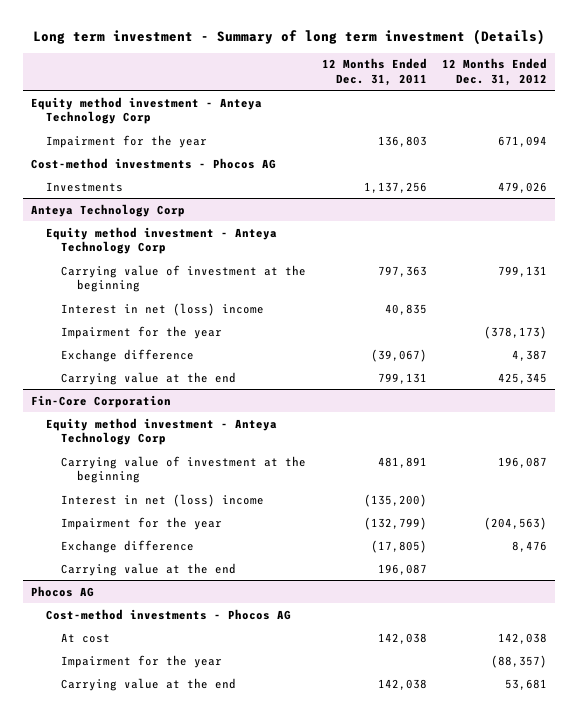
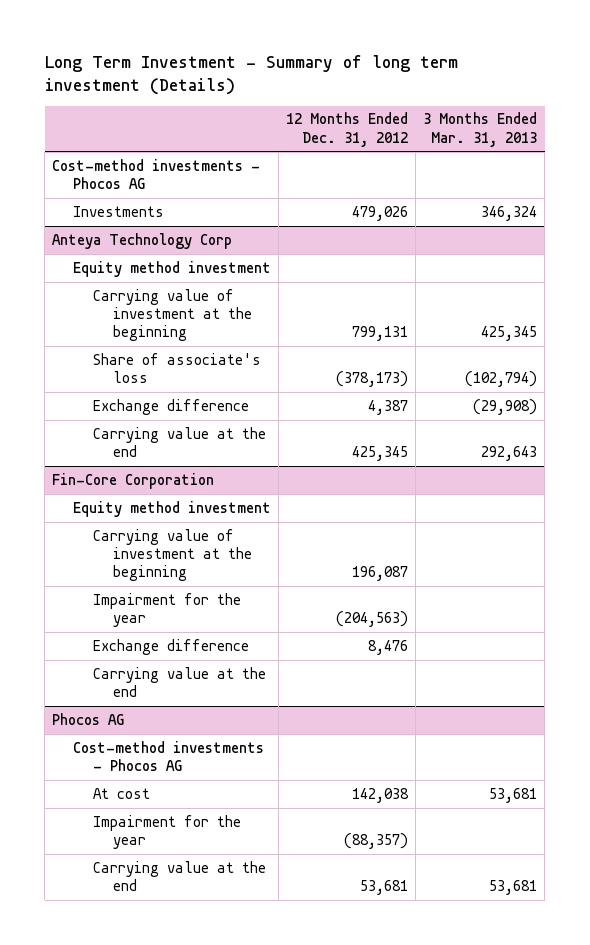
[33,29,546,46] Long term investment - Summary of long term investment (Details) -> [44,54,458,95] Long Term Investment - Summary of long term investment (Details)
[321,58,427,86] 12 Months Ended Dec. 31, 2011 -> none
none -> [423,112,538,147] 3 Months Ended Mar. 31, 2013
[30,96,262,125] Equity method investment - Anteya Technology Corp -> none
[46,134,208,148] Impairment for the year -> none
[46,226,278,255] Equity method investment - Anteya Technology Corp -> [72,260,271,277] Equity method investment
[61,302,265,316] Interest in net (loss) income -> none
[61,325,223,339] Impairment for the year -> [92,352,261,384] Share of associate's loss
[46,417,278,446] Equity method investment - Anteya Technology Corp -> [72,500,271,517] Equity method investment
[61,493,265,507] Interest in net (loss) income -> none

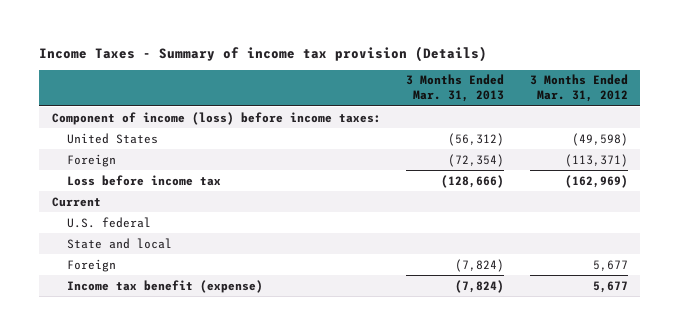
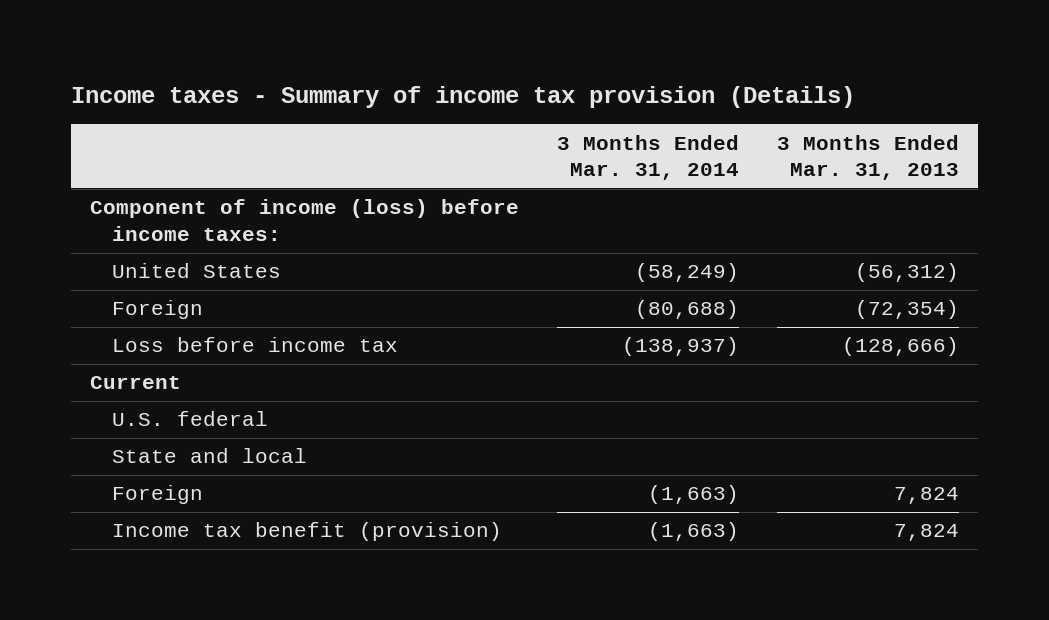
[39,45,488,62] Income Taxes - Summary of income tax provision (Details) -> [71,86,856,109] Income taxes - Summary of income tax provision (Details)
[529,74,628,103] 3 Months Ended Mar. 31, 2012 -> none
none -> [556,134,739,181] 3 Months Ended Mar. 31, 2014
[455,258,505,272] (7,824) -> [893,487,959,505] 7,824
[67,279,264,293] Income tax benefit (expense) -> [112,522,503,542] Income tax benefit (provision)
[455,279,505,293] (7,824) -> [893,524,959,542] 7,824

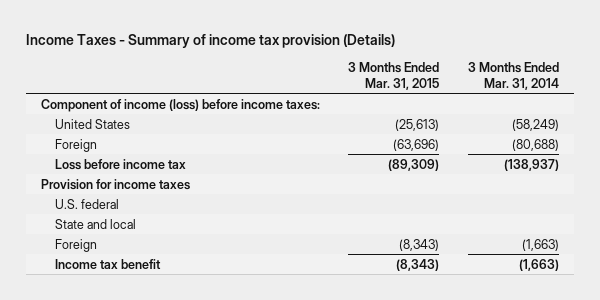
[71,86,856,109] Income taxes - Summary of income tax provision (Details) -> [26,34,396,49] Income Taxes - Summary of income tax provision (Details)
[776,134,959,181] 3 Months Ended Mar. 31, 2013 -> none
none -> [348,62,440,90] 3 Months Ended Mar. 31, 2015
[89,376,181,390] Current -> none
none -> [40,178,190,190] Provision for income taxes
[112,522,503,542] Income tax benefit (provision) -> [54,258,161,269] Income tax benefit

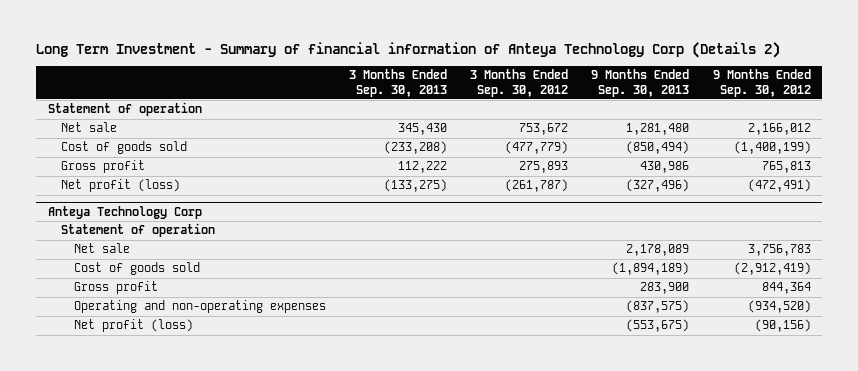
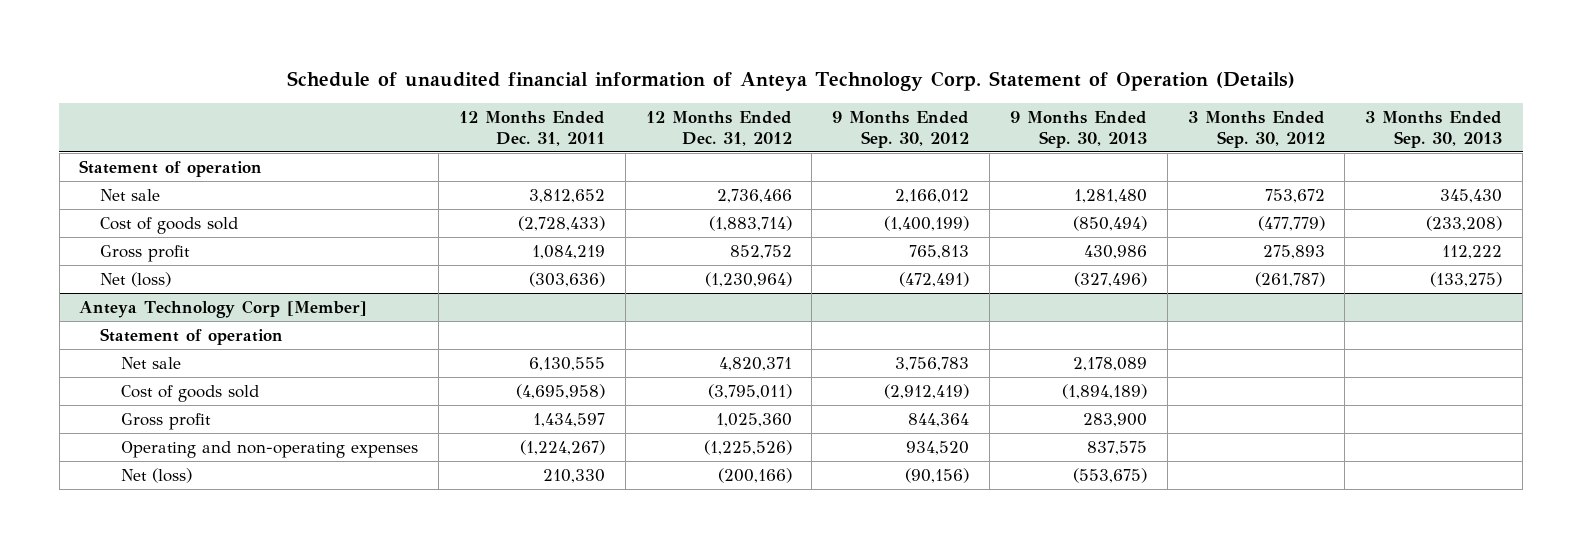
[35,41,780,58] Long Term Investment - Summary of financial information of Anteya Technology Corp (Details 2) -> [286,70,1295,91] Schedule of unaudited financial information of Anteya Technology Corp. Statement of Operation (Details)
none -> [458,111,605,146] 12 Months Ended Dec. 31, 2011
none -> [645,111,792,146] 12 Months Ended Dec. 31, 2012
[60,179,180,193] Net profit (loss) -> [100,272,172,288] Net (loss)
[47,205,202,219] Anteya Technology Corp -> [79,300,368,319] Anteya Technology Corp [Member]
[626,300,690,314] (837,575) -> [1086,441,1147,456] 837,575
[747,300,811,314] (934,520) -> [906,441,970,456] 934,520
[73,319,193,333] Net profit (loss) -> [121,468,193,484] Net (loss)

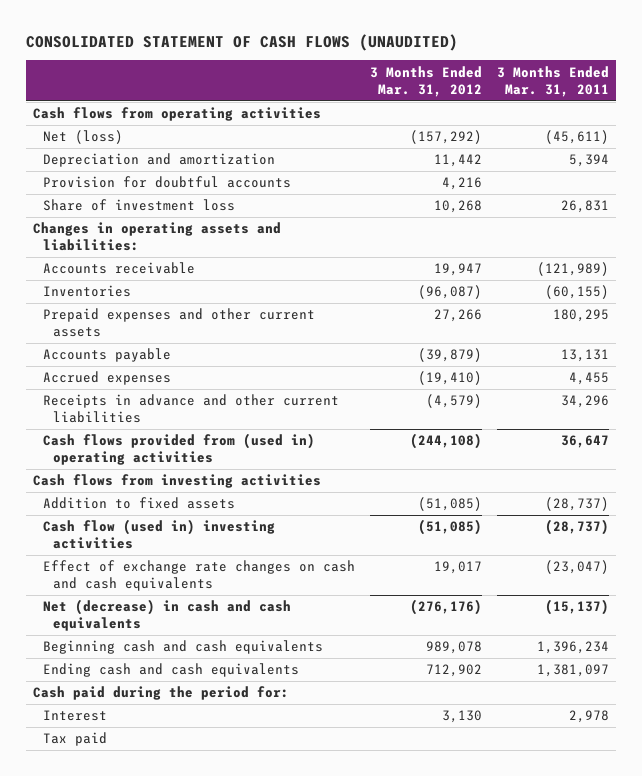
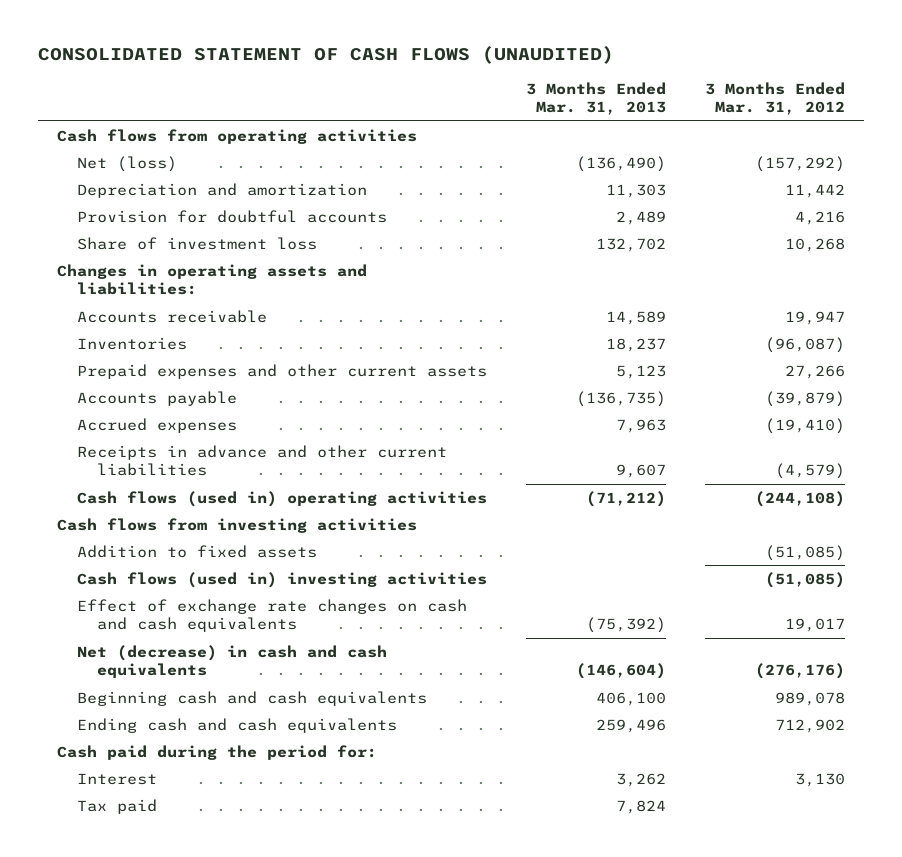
[496,65,609,97] 3 Months Ended Mar. 31, 2011 -> none
none -> [525,81,666,116] 3 Months Ended Mar. 31, 2013
[43,433,316,466] Cash flows provided from (used in) operating activities -> [77,490,488,507] Cash flows (used in) operating activities
[43,519,276,550] Cash flow (used in) investing activities -> [77,571,488,588] Cash flows (used in) investing activities

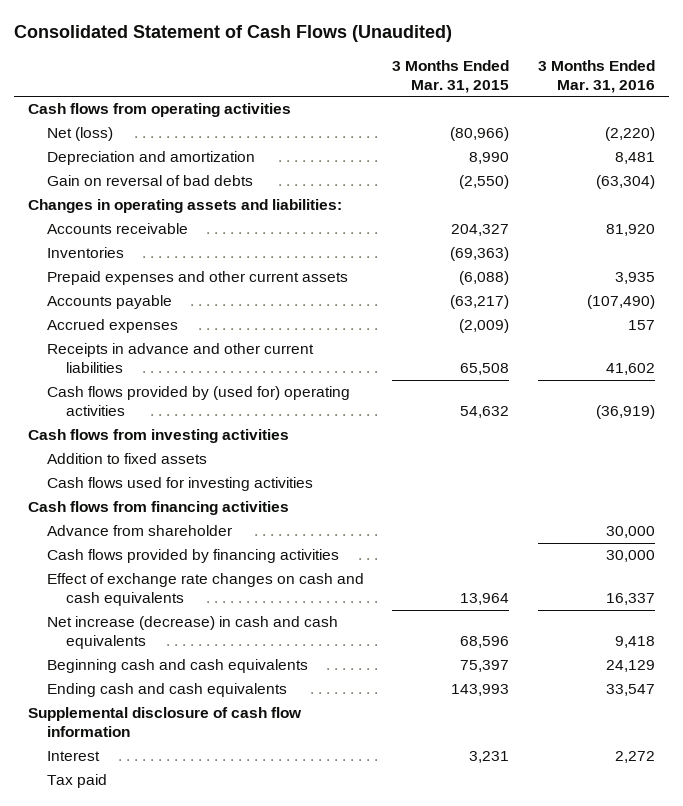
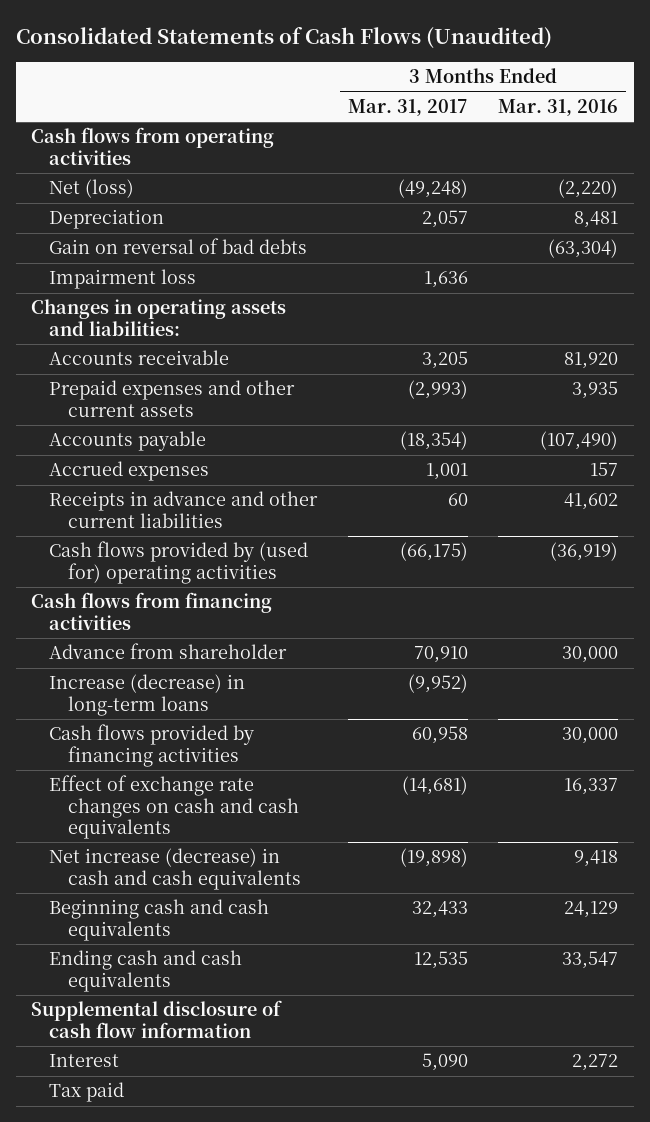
[13,25,452,43] Consolidated Statement of Cash Flows (Unaudited) -> [16,26,553,49] Consolidated Statements of Cash Flows (Unaudited)
[392,60,510,93] 3 Months Ended Mar. 31, 2015 -> none
none -> [347,99,468,117] Mar. 31, 2017
[47,151,256,166] Depreciation and amortization -> [49,209,165,230] Depreciation
none -> [49,269,197,290] Impairment loss
[47,247,125,259] Inventories -> none
[27,429,289,444] Cash flows from investing activities -> none
[47,453,208,465] Addition to fixed assets -> none
[47,477,314,492] Cash flows used for investing activities -> none
none -> [49,674,246,716] Increase (decrease) in long-term loans

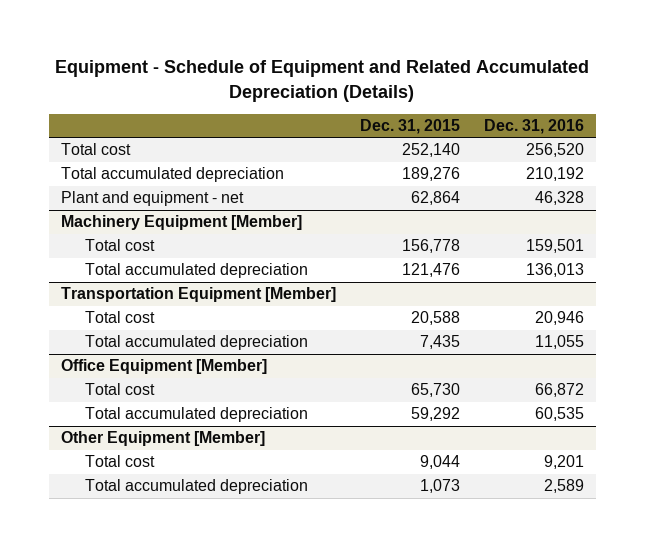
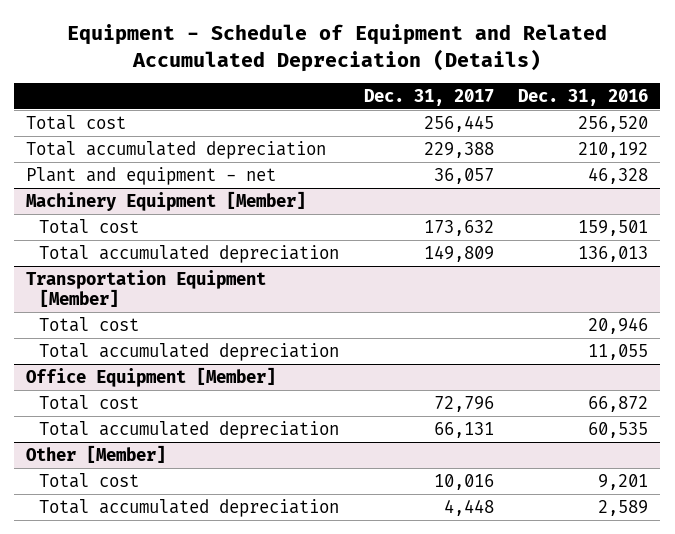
[359,118,460,134] Dec. 31, 2015 -> none
none -> [363,89,494,107] Dec. 31, 2017
[60,431,265,447] Other Equipment [Member] -> [26,444,167,463] Other [Member]

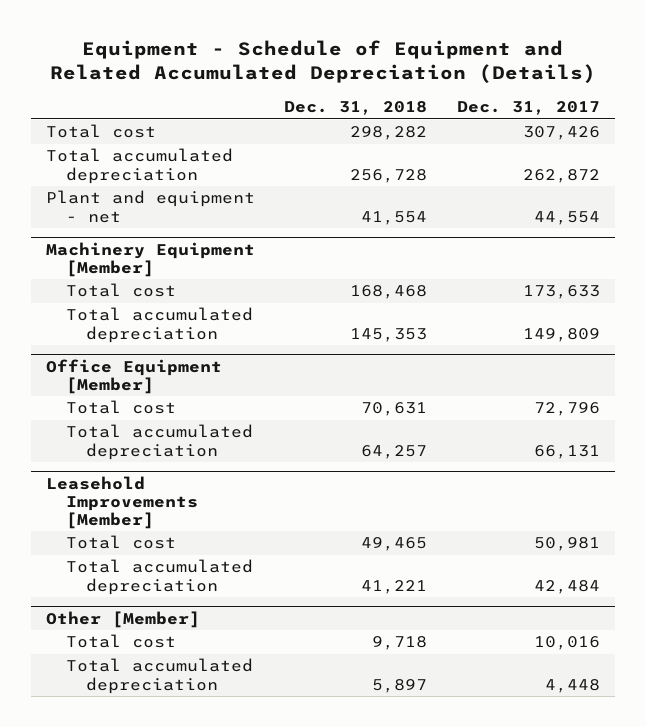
[518,89,649,107] Dec. 31, 2016 -> none
none -> [284,101,428,116] Dec. 31, 2018
[423,114,494,132] 256,445 -> [522,126,600,141] 307,426
[423,141,494,158] 229,388 -> [522,168,600,183] 262,872
[433,167,494,184] 36,057 -> [533,210,600,225] 44,554
[423,219,494,236] 173,632 -> [522,285,600,300] 173,633
[26,269,267,308] Transportation Equipment [Member] -> none
[39,316,140,332] Total cost -> none
[39,342,340,361] Total accumulated depreciation -> none
none -> [45,475,199,529] Leasehold Improvements [Member]
none -> [66,535,177,550] Total cost
none -> [66,559,254,595] Total accumulated depreciation

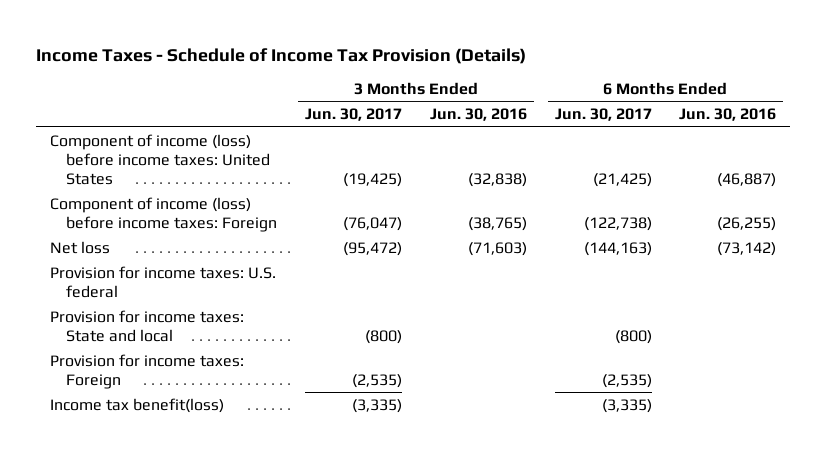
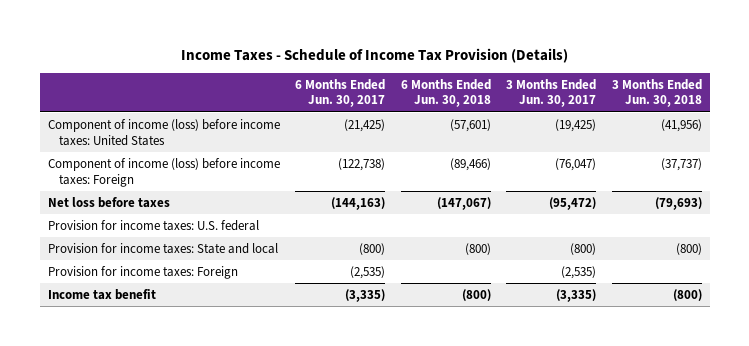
[429,108,527,122] Jun. 30, 2016 -> none
[679,108,777,122] Jun. 30, 2016 -> none
none -> [400,78,491,108] 6 Months Ended Jun. 30, 2018
none -> [611,78,702,108] 3 Months Ended Jun. 30, 2018
[50,240,111,254] Net loss -> [47,196,170,208] Net loss before taxes
[50,397,225,413] Income tax benefit(loss) -> [47,288,156,300] Income tax benefit

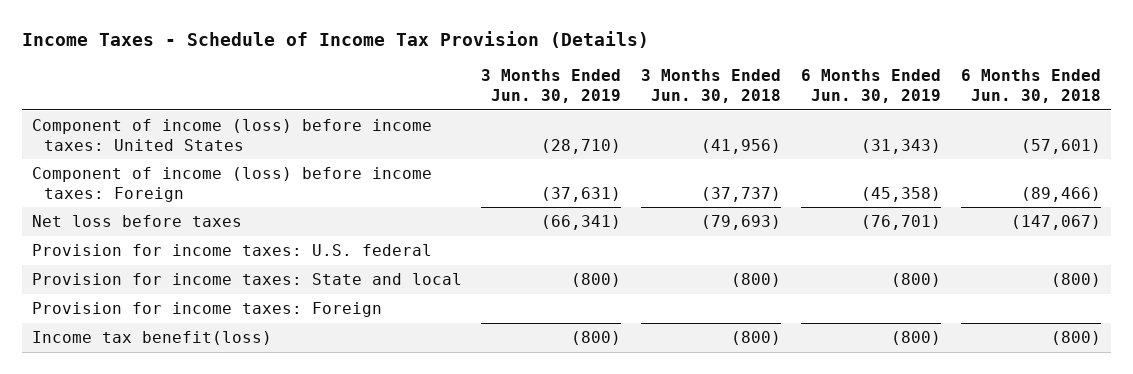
[295,78,386,108] 6 Months Ended Jun. 30, 2017 -> none
[506,78,597,108] 3 Months Ended Jun. 30, 2017 -> none
none -> [481,69,622,103] 3 Months Ended Jun. 30, 2019
none -> [801,69,942,103] 6 Months Ended Jun. 30, 2019
[47,288,156,300] Income tax benefit -> [31,330,272,345] Income tax benefit(loss)

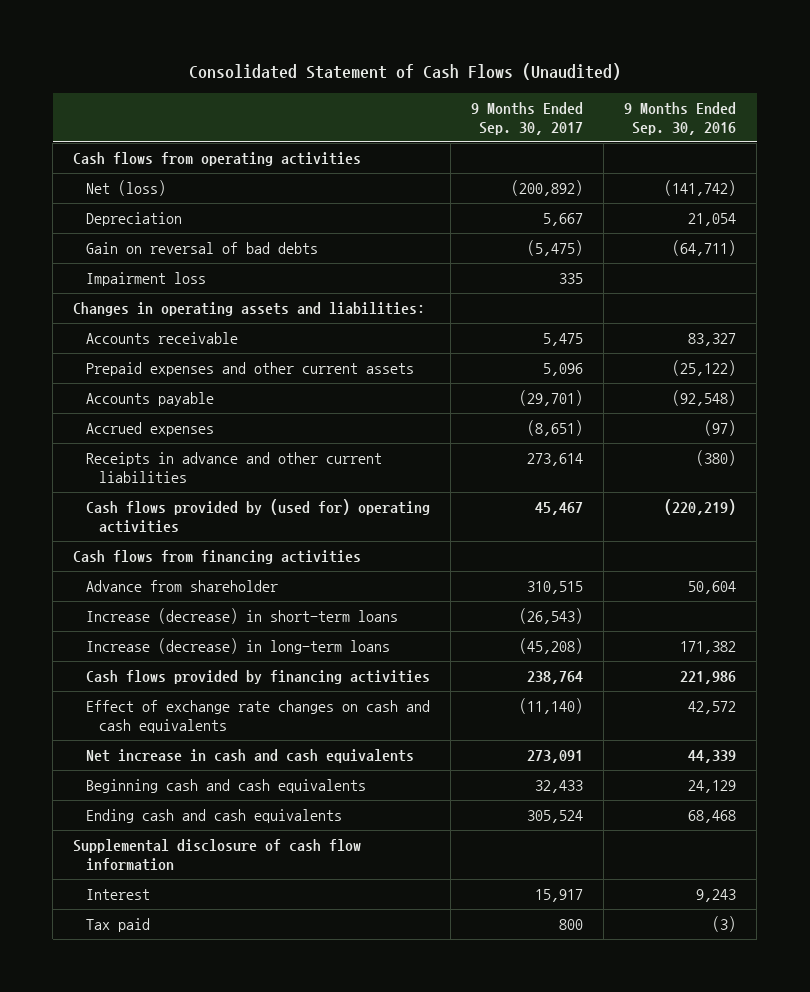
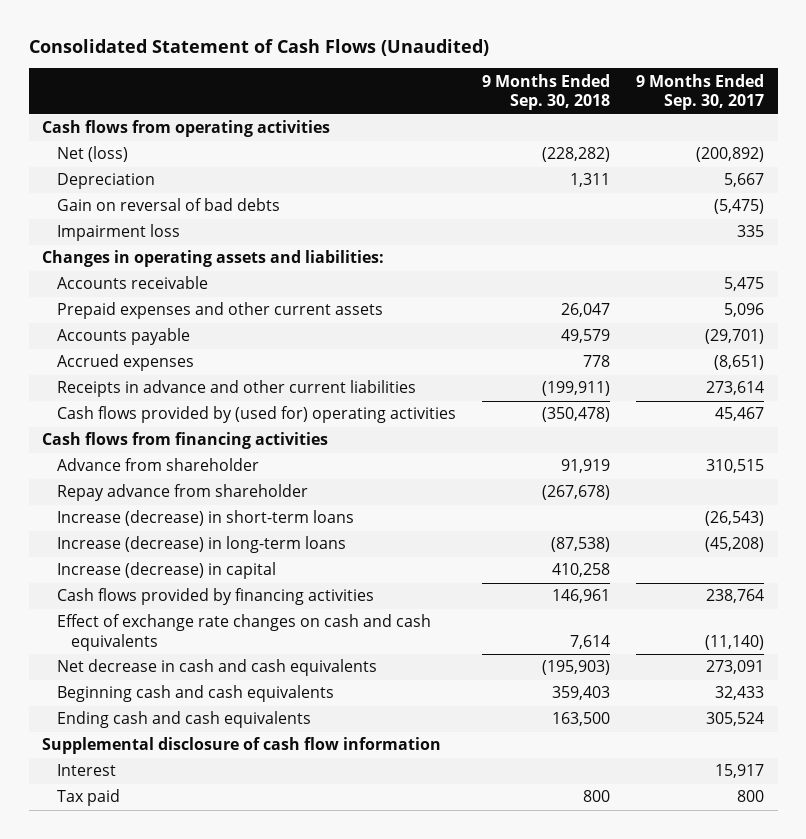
[624,102,737,135] 9 Months Ended Sep. 30, 2016 -> none
none -> [481,73,610,111] 9 Months Ended Sep. 30, 2018
none -> [56,484,308,502] Repay advance from shareholder
none -> [56,562,276,580] Increase (decrease) in capital
[86,749,415,764] Net increase in cash and cash equivalents -> [56,659,377,677] Net decrease in cash and cash equivalents

